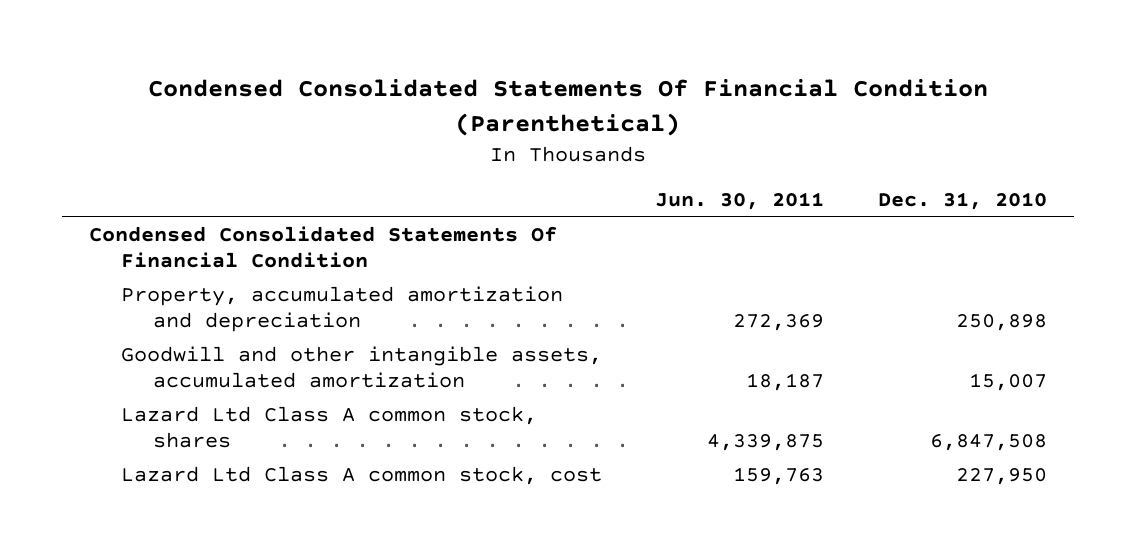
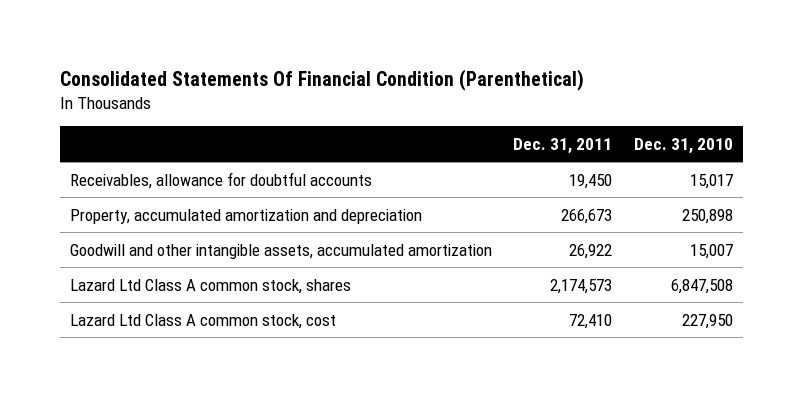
[147,79,988,136] Condensed Consolidated Statements Of Financial Condition (Parenthetical) -> [59,69,584,92] Consolidated Statements Of Financial Condition (Parenthetical)
[655,192,825,211] Jun. 30, 2011 -> none
none -> [513,137,613,154] Dec. 31, 2011
[88,226,557,269] Condensed Consolidated Statements Of Financial Condition -> none
none -> [70,171,373,189] Receivables, allowance for doubtful accounts

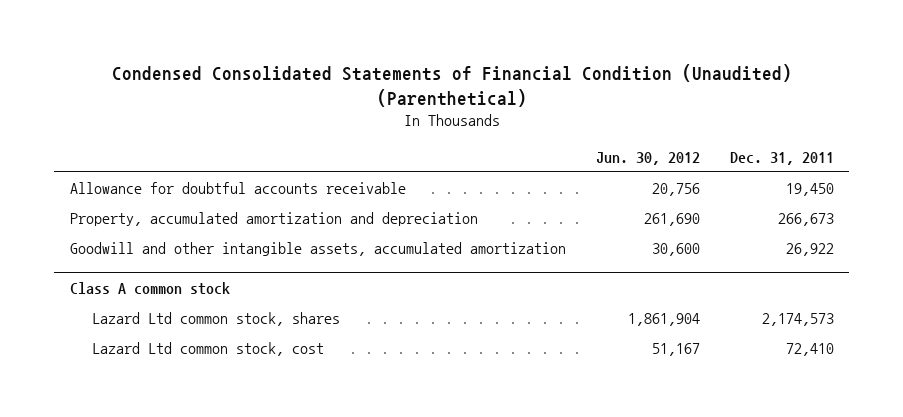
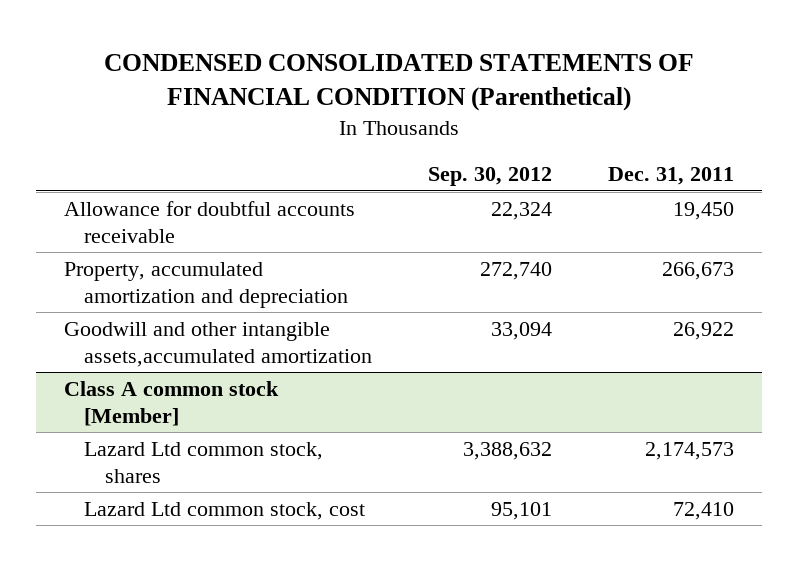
[111,64,792,107] Condensed Consolidated Statements of Financial Condition (Unaudited) (Parenthetical) -> [104,53,695,112] CONDENSED CONSOLIDATED STATEMENTS OF FINANCIAL CONDITION (Parenthetical)
[595,151,700,165] Jun. 30, 2012 -> none
none -> [428,167,553,187] Sep. 30, 2012
[69,242,566,257] Goodwill and other intangible assets, accumulated amortization -> [64,321,373,367] Goodwill and other intangible assets,accumulated amortization
[69,281,230,295] Class A common stock -> [64,380,280,426] Class A common stock [Member]

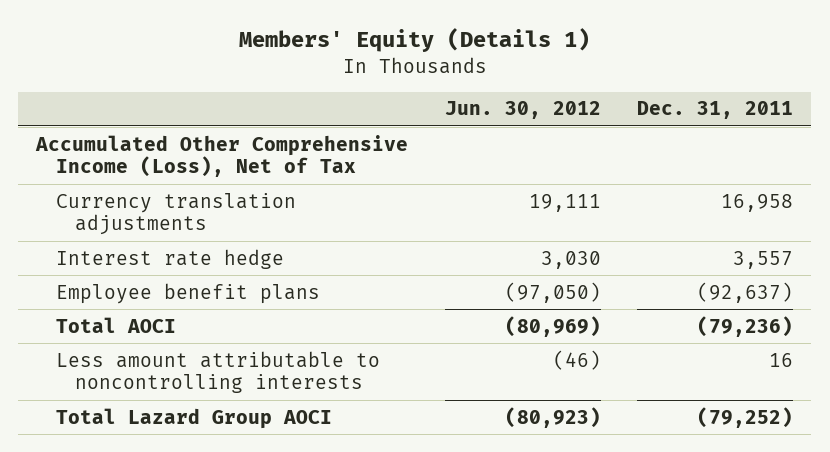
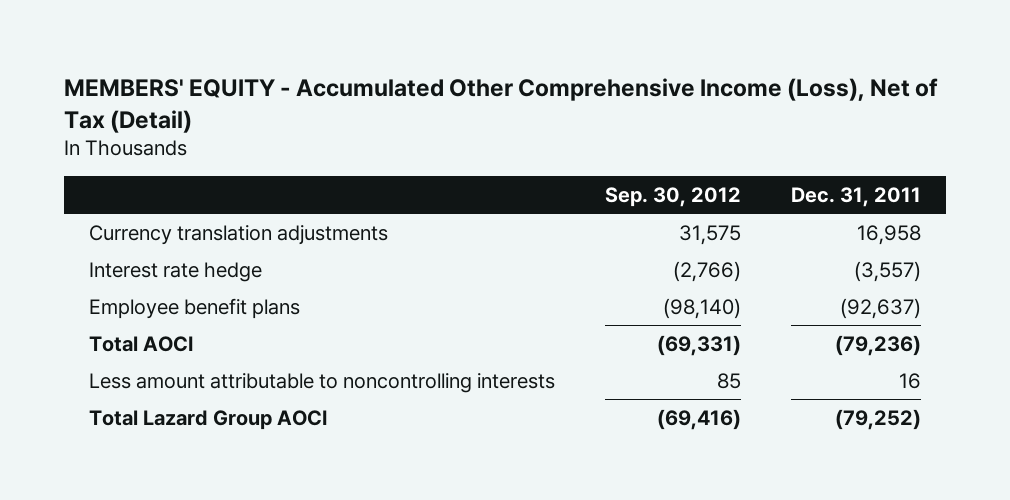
[238,28,590,53] Members' Equity (Details 1) -> [63,77,938,133] MEMBERS' EQUITY - Accumulated Other Comprehensive Income (Loss), Net of Tax (Detail)
[444,101,601,120] Jun. 30, 2012 -> none
none -> [604,186,741,207] Sep. 30, 2012
[35,134,409,178] Accumulated Other Comprehensive Income (Loss), Net of Tax -> none
[733,250,794,269] 3,557 -> [853,260,921,282] (3,557)

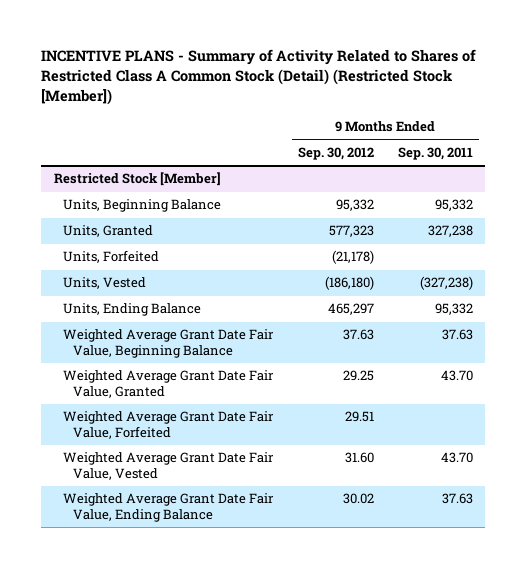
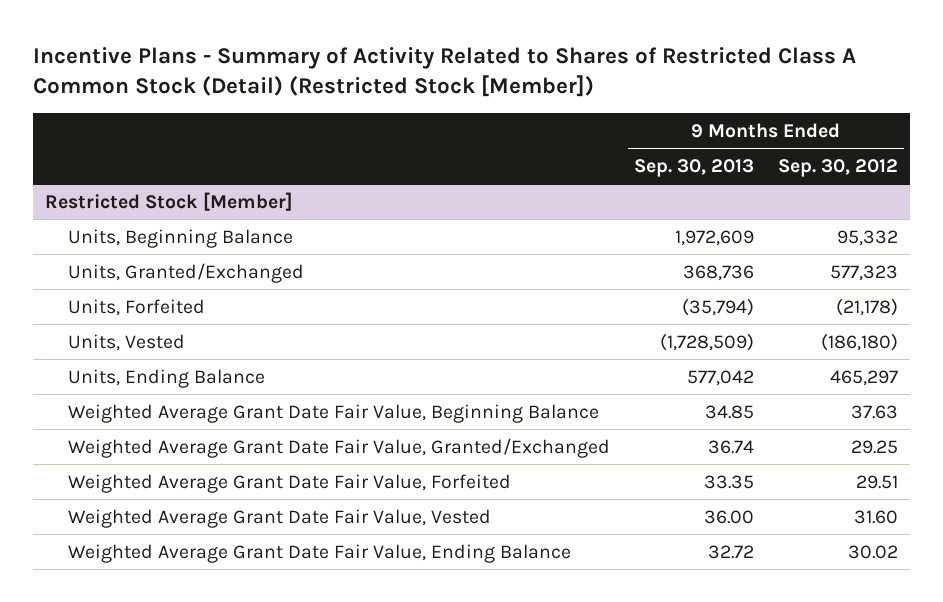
[41,49,477,106] INCENTIVE PLANS - Summary of Activity Related to Shares of Restricted Class A Common Stock (Detail) (Restricted Stock [Member]) -> [33,47,857,98] Incentive Plans - Summary of Activity Related to Shares of Restricted Class A Common Stock (Detail) (Restricted Stock [Member])
[398,146,474,160] Sep. 30, 2011 -> none
none -> [633,158,754,177] Sep. 30, 2013
[63,225,154,238] Units, Granted -> [68,262,305,283] Units, Granted/Exchanged
[63,370,275,398] Weighted Average Grant Date Fair Value, Granted -> [68,437,611,458] Weighted Average Grant Date Fair Value, Granted/Exchanged

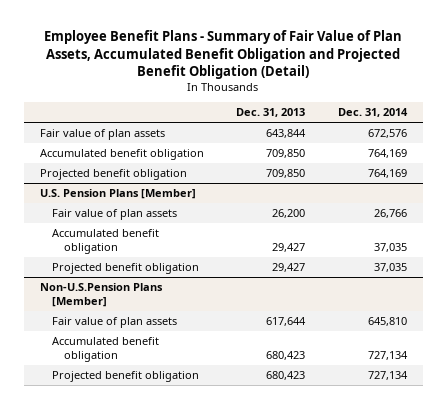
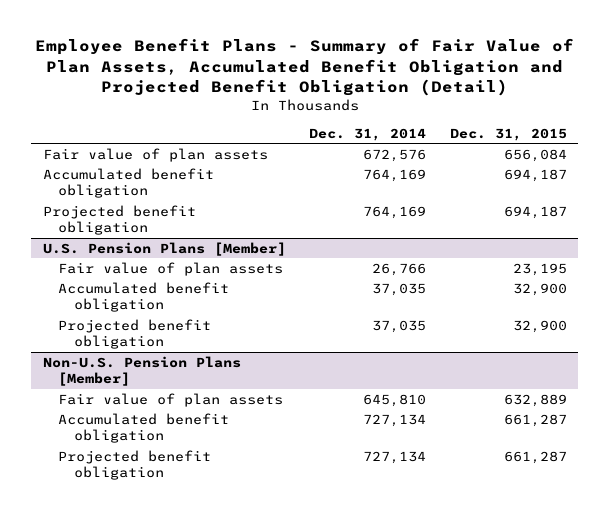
[236,108,306,118] Dec. 31, 2013 -> none
none -> [449,127,567,141] Dec. 31, 2015
[40,282,164,307] Non-U.S.Pension Plans [Member] -> [42,355,241,387] Non-U.S. Pension Plans [Member]

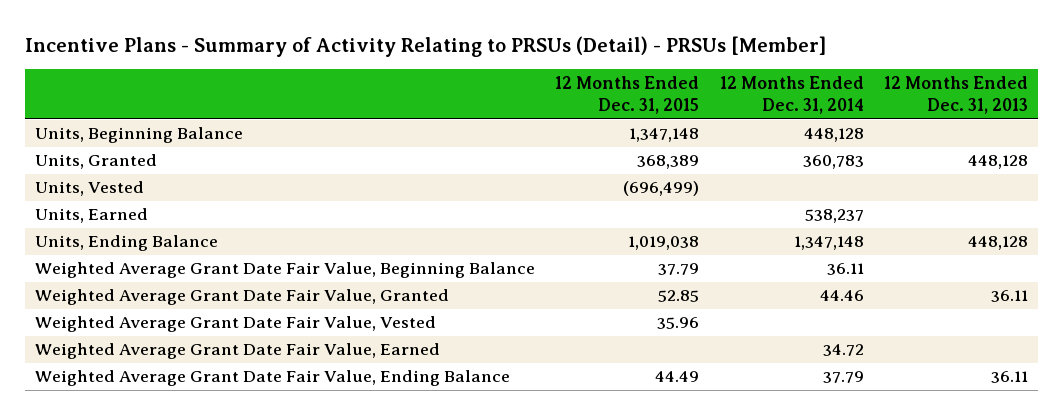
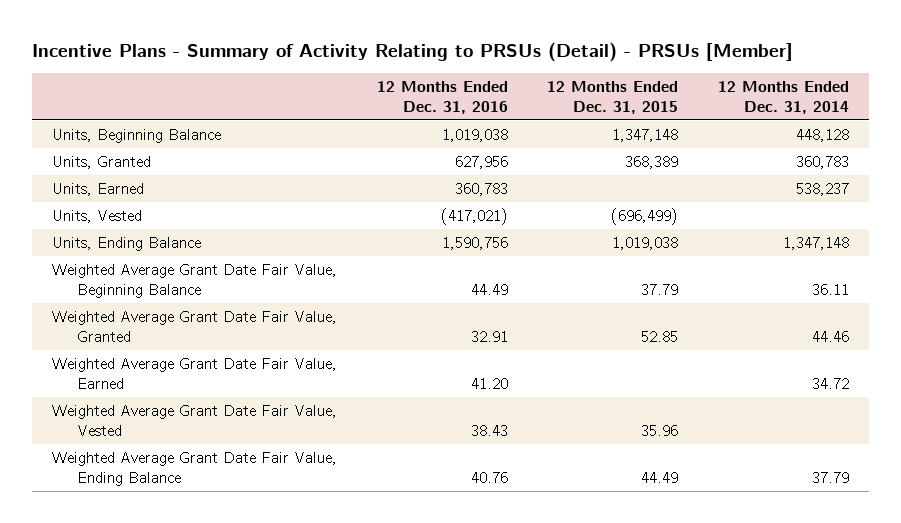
[884,75,1029,115] 12 Months Ended Dec. 31, 2013 -> none
none -> [376,80,508,114] 12 Months Ended Dec. 31, 2016
[34,181,144,197] Units, Vested -> [51,209,142,223] Units, Vested
[34,316,436,333] Weighted Average Grant Date Fair Value, Vested -> [51,404,337,436] Weighted Average Grant Date Fair Value, Vested

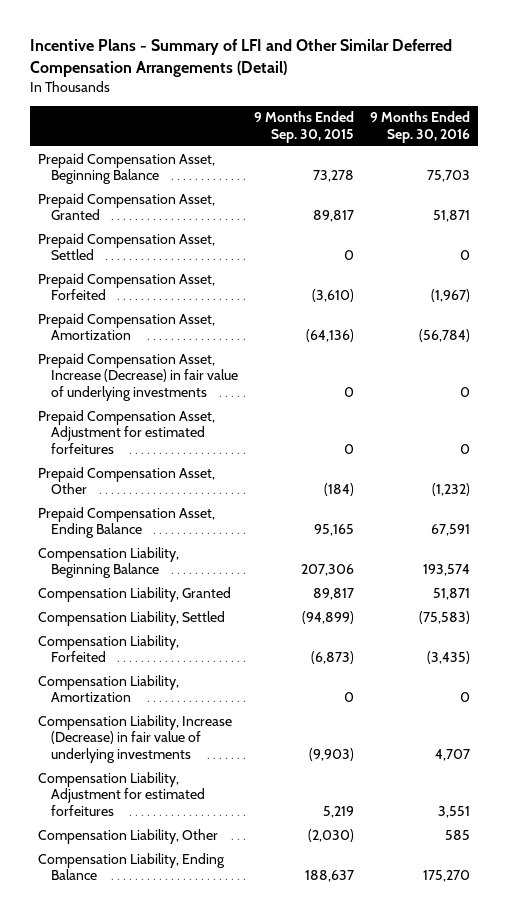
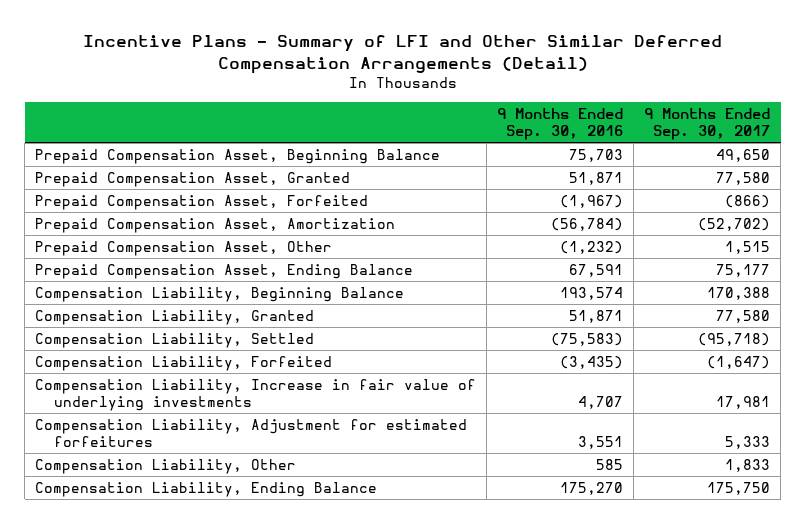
[253,111,354,143] 9 Months Ended Sep. 30, 2015 -> none
none -> [644,107,771,140] 9 Months Ended Sep. 30, 2017
[37,232,215,261] Prepaid Compensation Asset, Settled -> none
[37,352,238,402] Prepaid Compensation Asset, Increase (Decrease) in fair value of underlying investments -> none
[37,409,215,455] Prepaid Compensation Asset, Adjustment for estimated forfeitures -> none
[37,674,179,703] Compensation Liability, Amortization -> none
[37,714,232,764] Compensation Liability, Increase (Decrease) in fair value of underlying investments -> [35,378,477,412] Compensation Liability, Increase in fair value of underlying investments

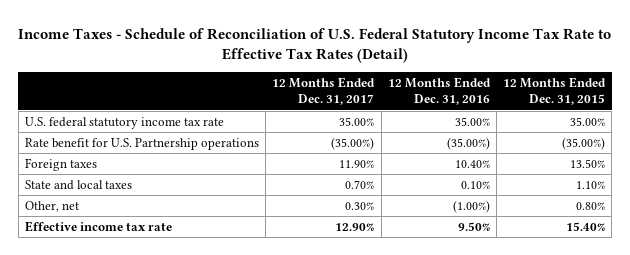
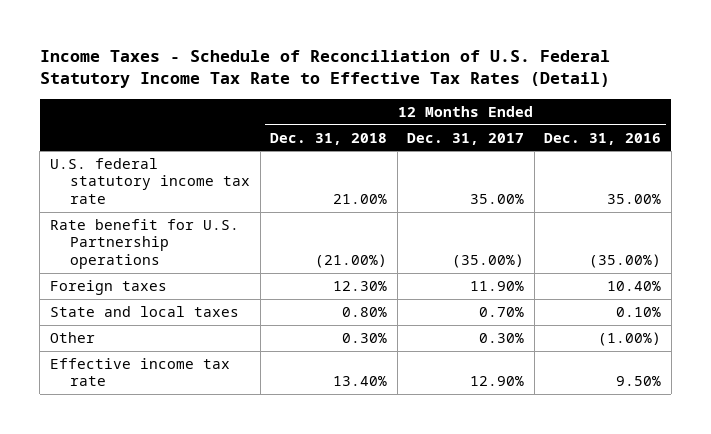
[503,76,607,106] 12 Months Ended Dec. 31, 2015 -> none
none -> [270,132,388,145] Dec. 31, 2018
[25,200,80,212] Other, net -> [49,332,95,344] Other

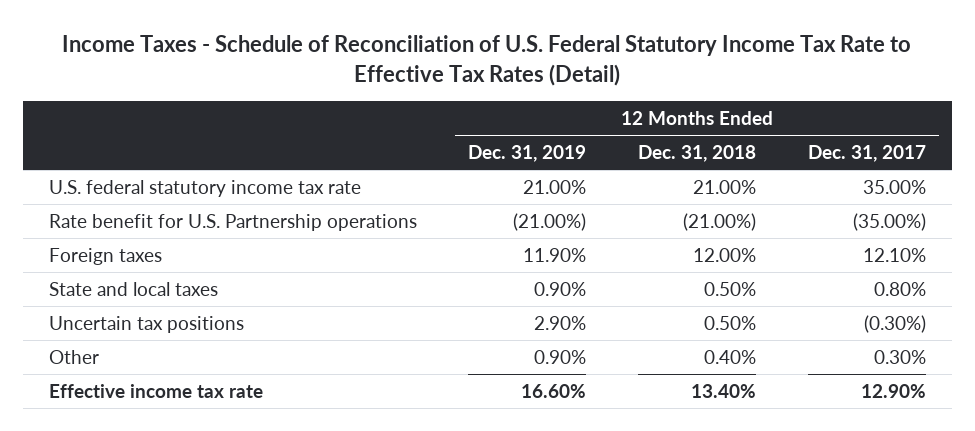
[544,132,662,145] Dec. 31, 2016 -> none
none -> [468,145,587,163] Dec. 31, 2019
[333,281,388,292] 12.30% -> [693,247,757,262] 12.00%
[470,281,525,292] 11.90% -> [863,247,927,262] 12.10%
[342,307,388,318] 0.80% -> [704,281,757,296] 0.50%
[479,307,525,318] 0.70% -> [874,281,927,296] 0.80%
none -> [48,315,244,333] Uncertain tax positions
[342,333,388,344] 0.30% -> [704,349,757,364] 0.40%

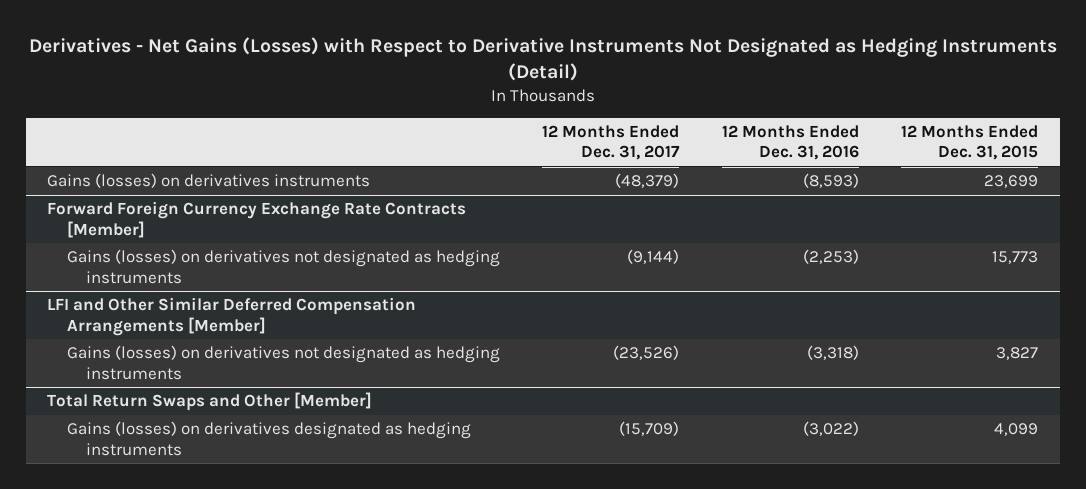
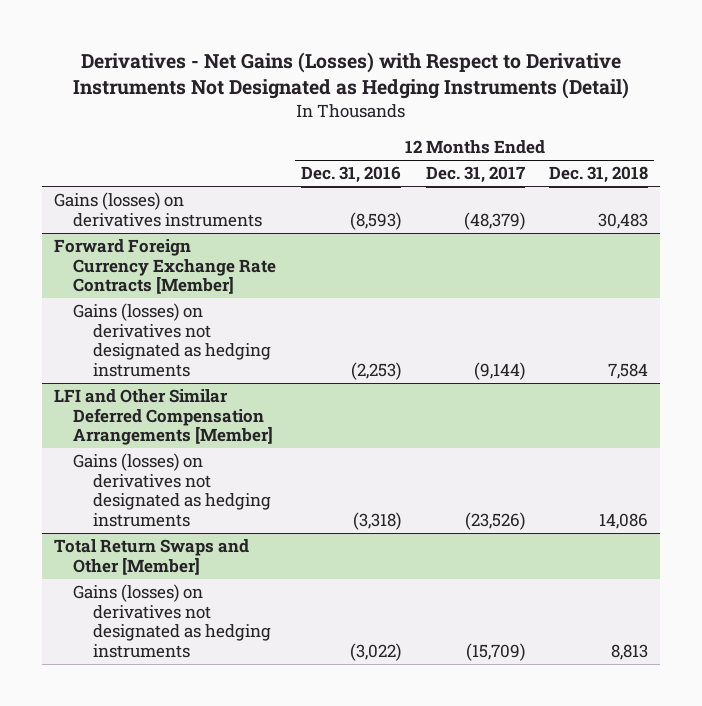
[901,124,1039,161] 12 Months Ended Dec. 31, 2015 -> none
none -> [549,166,649,184] Dec. 31, 2018
[66,421,471,456] Gains (losses) on derivatives designated as hedging instruments -> [73,584,271,658] Gains (losses) on derivatives not designated as hedging instruments

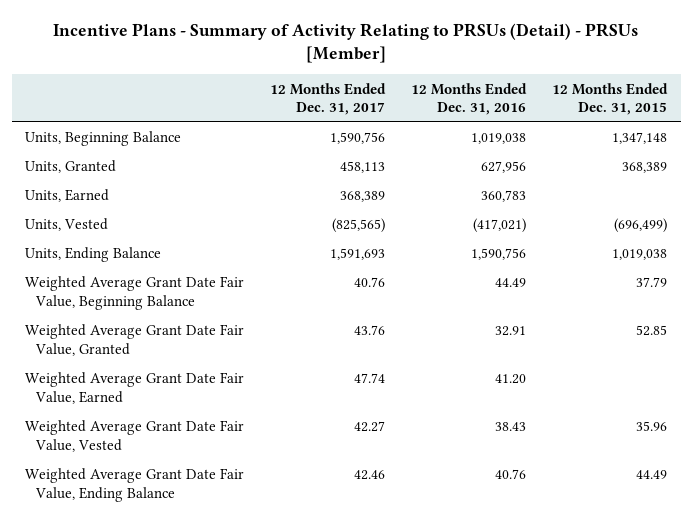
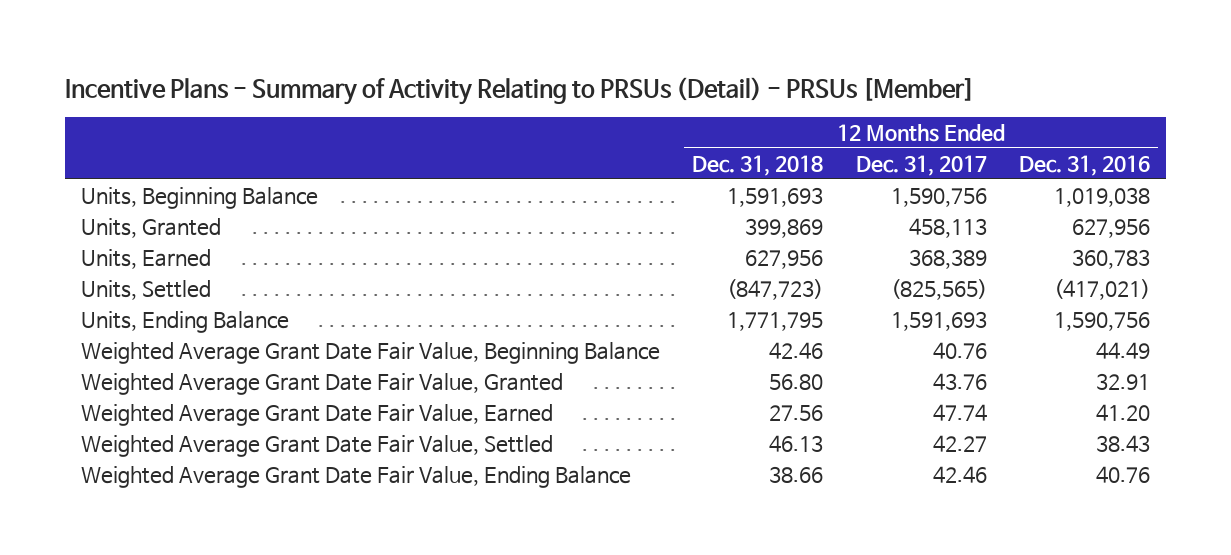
[552,82,669,116] 12 Months Ended Dec. 31, 2015 -> none
none -> [692,154,824,176] Dec. 31, 2018
[25,218,109,232] Units, Vested -> [81,279,212,300] Units, Settled
[25,420,245,453] Weighted Average Grant Date Fair Value, Vested -> [81,434,554,457] Weighted Average Grant Date Fair Value, Settled

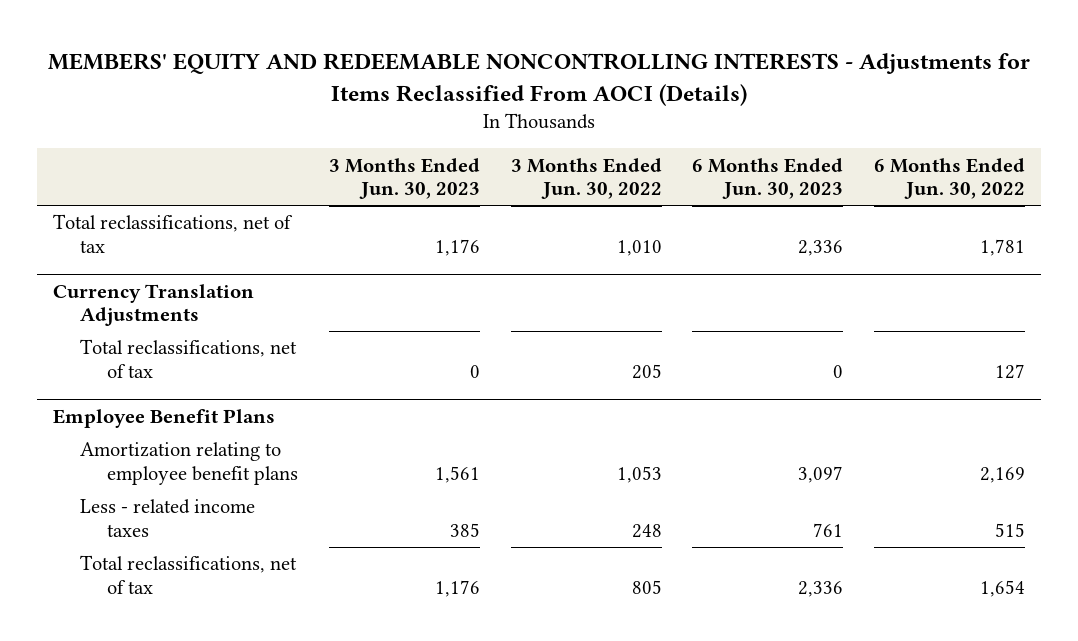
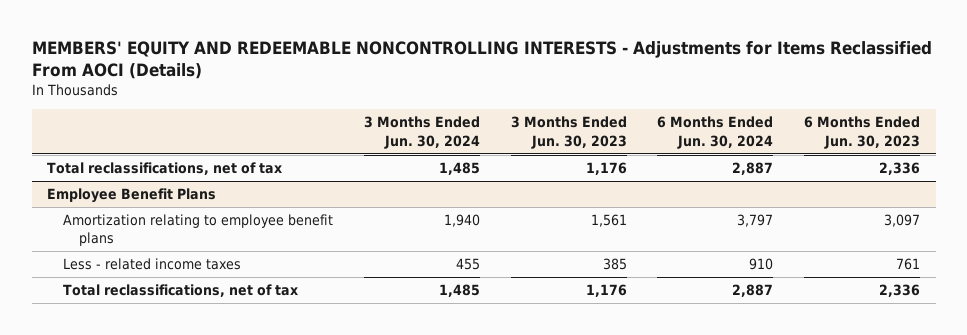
[510,157,662,200] 3 Months Ended Jun. 30, 2022 -> none
[874,157,1026,200] 6 Months Ended Jun. 30, 2022 -> none
none -> [363,116,480,149] 3 Months Ended Jun. 30, 2024
none -> [657,116,774,149] 6 Months Ended Jun. 30, 2024
[52,283,254,327] Currency Translation Adjustments -> none
[79,339,297,378] Total reclassifications, net of tax -> none

